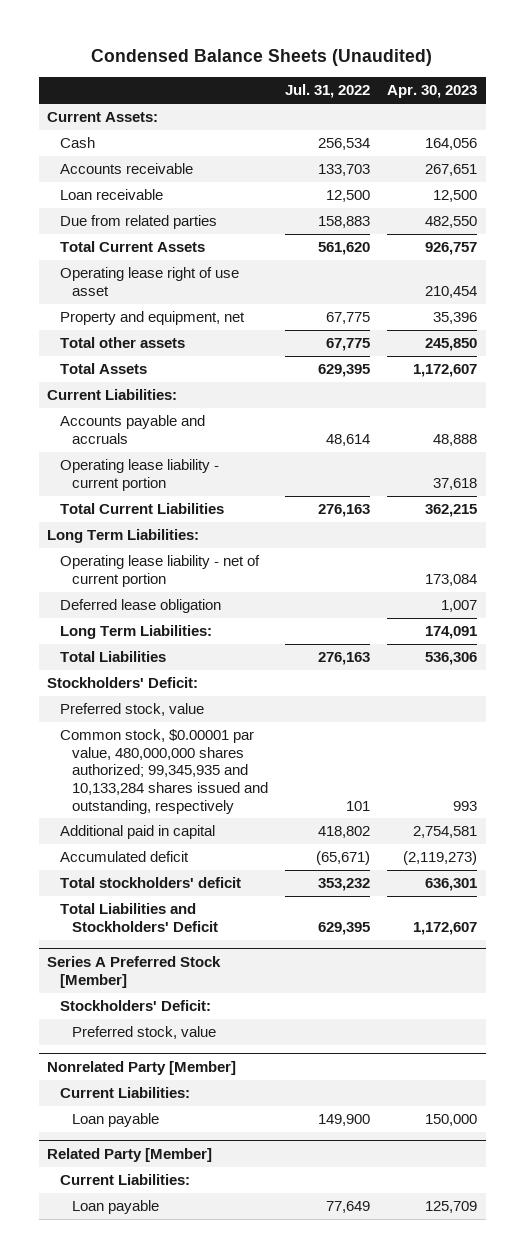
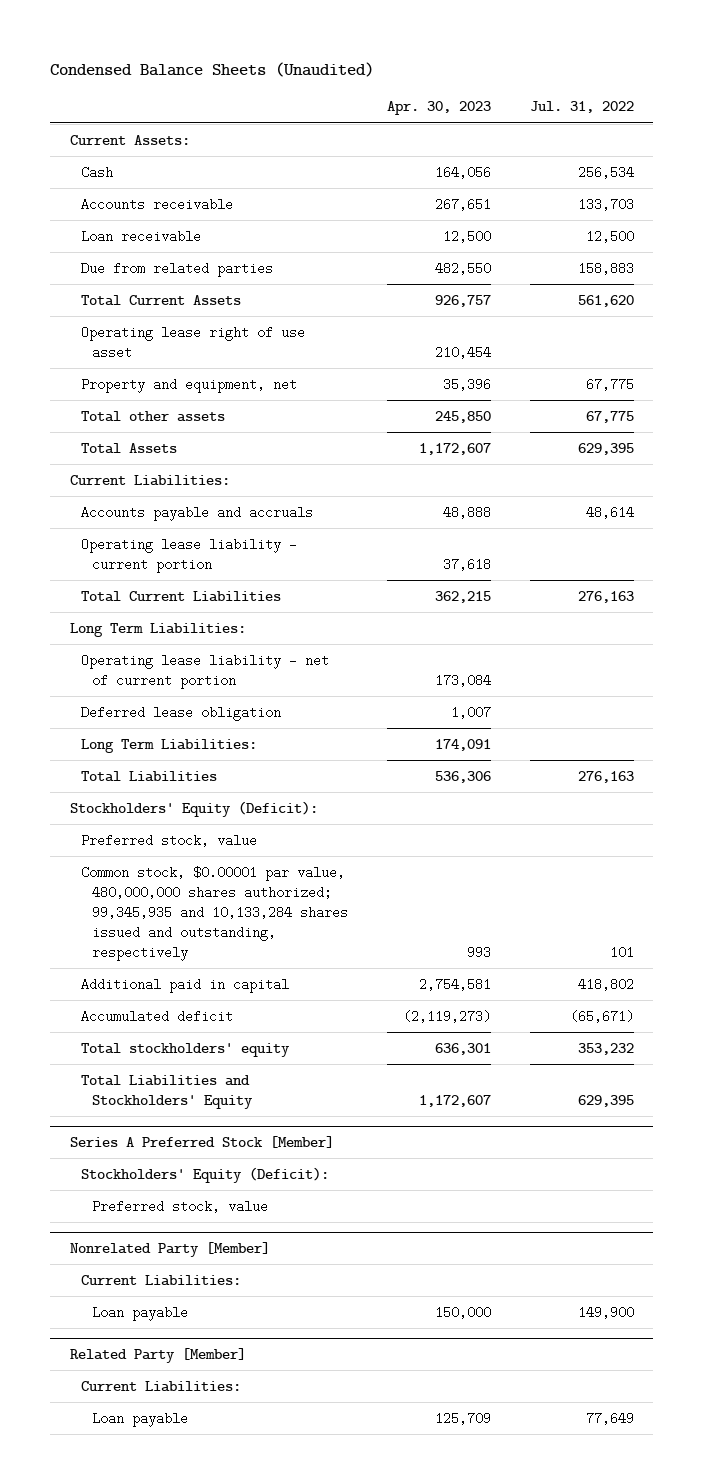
[47,677,199,689] Stockholders' Deficit: -> [69,800,318,817] Stockholders' Equity (Deficit):
[59,877,241,889] Total stockholders' deficit -> [81,1042,291,1057] Total stockholders' equity
[59,903,219,932] Total Liabilities and Stockholders' Deficit -> [81,1074,254,1109] Total Liabilities and Stockholders' Equity
[59,1000,211,1012] Stockholders' Deficit: -> [81,1166,330,1183] Stockholders' Equity (Deficit):

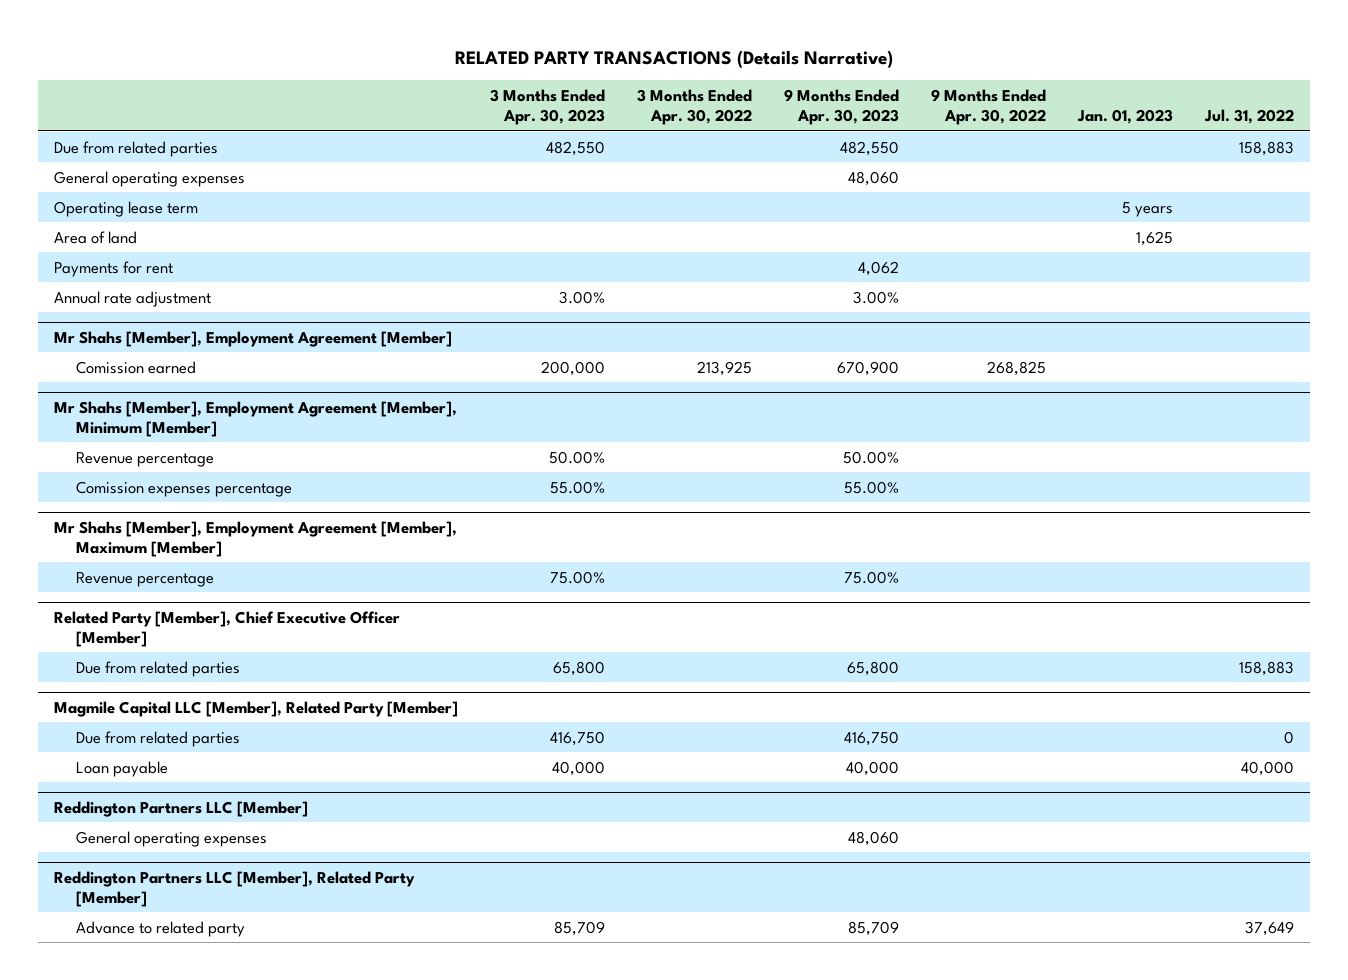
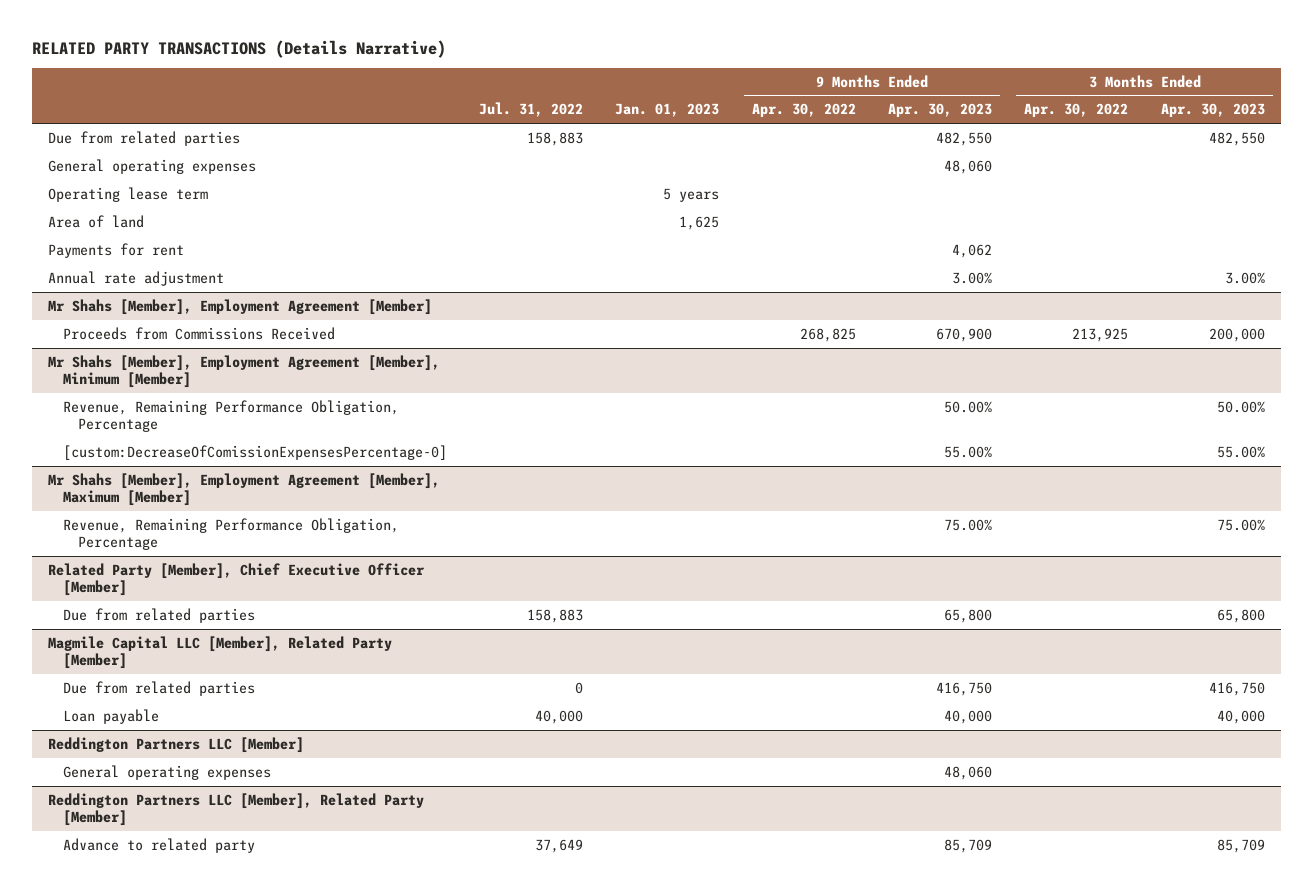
[75,360,196,374] Comission earned -> [62,326,335,340] Proceeds from Commissions Received
[75,451,214,467] Revenue percentage -> [62,399,399,432] Revenue, Remaining Performance Obligation, Percentage
[75,480,292,497] Comission expenses percentage -> [62,444,447,460] [custom:DecreaseOfComissionExpensesPercentage-0]
[75,571,214,587] Revenue percentage -> [62,517,399,550] Revenue, Remaining Performance Obligation, Percentage

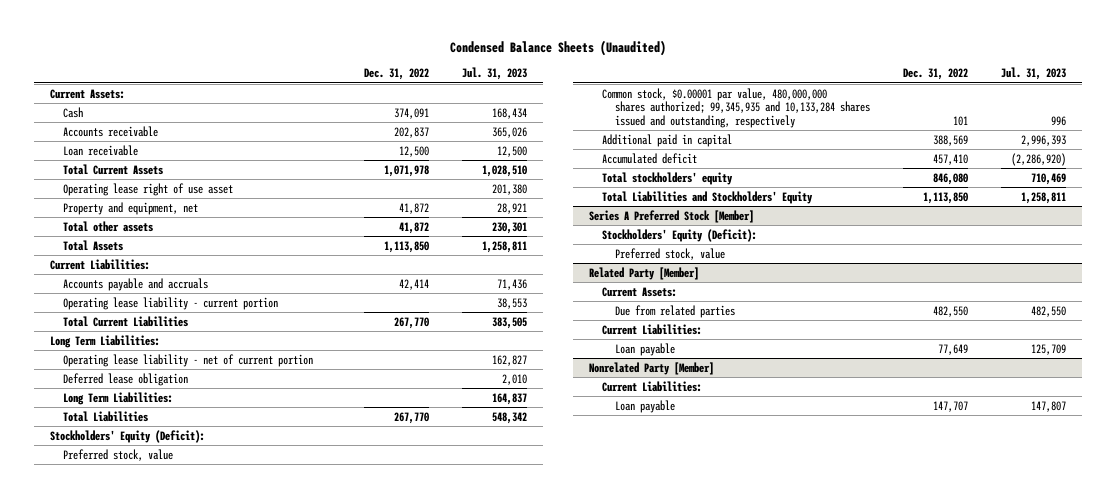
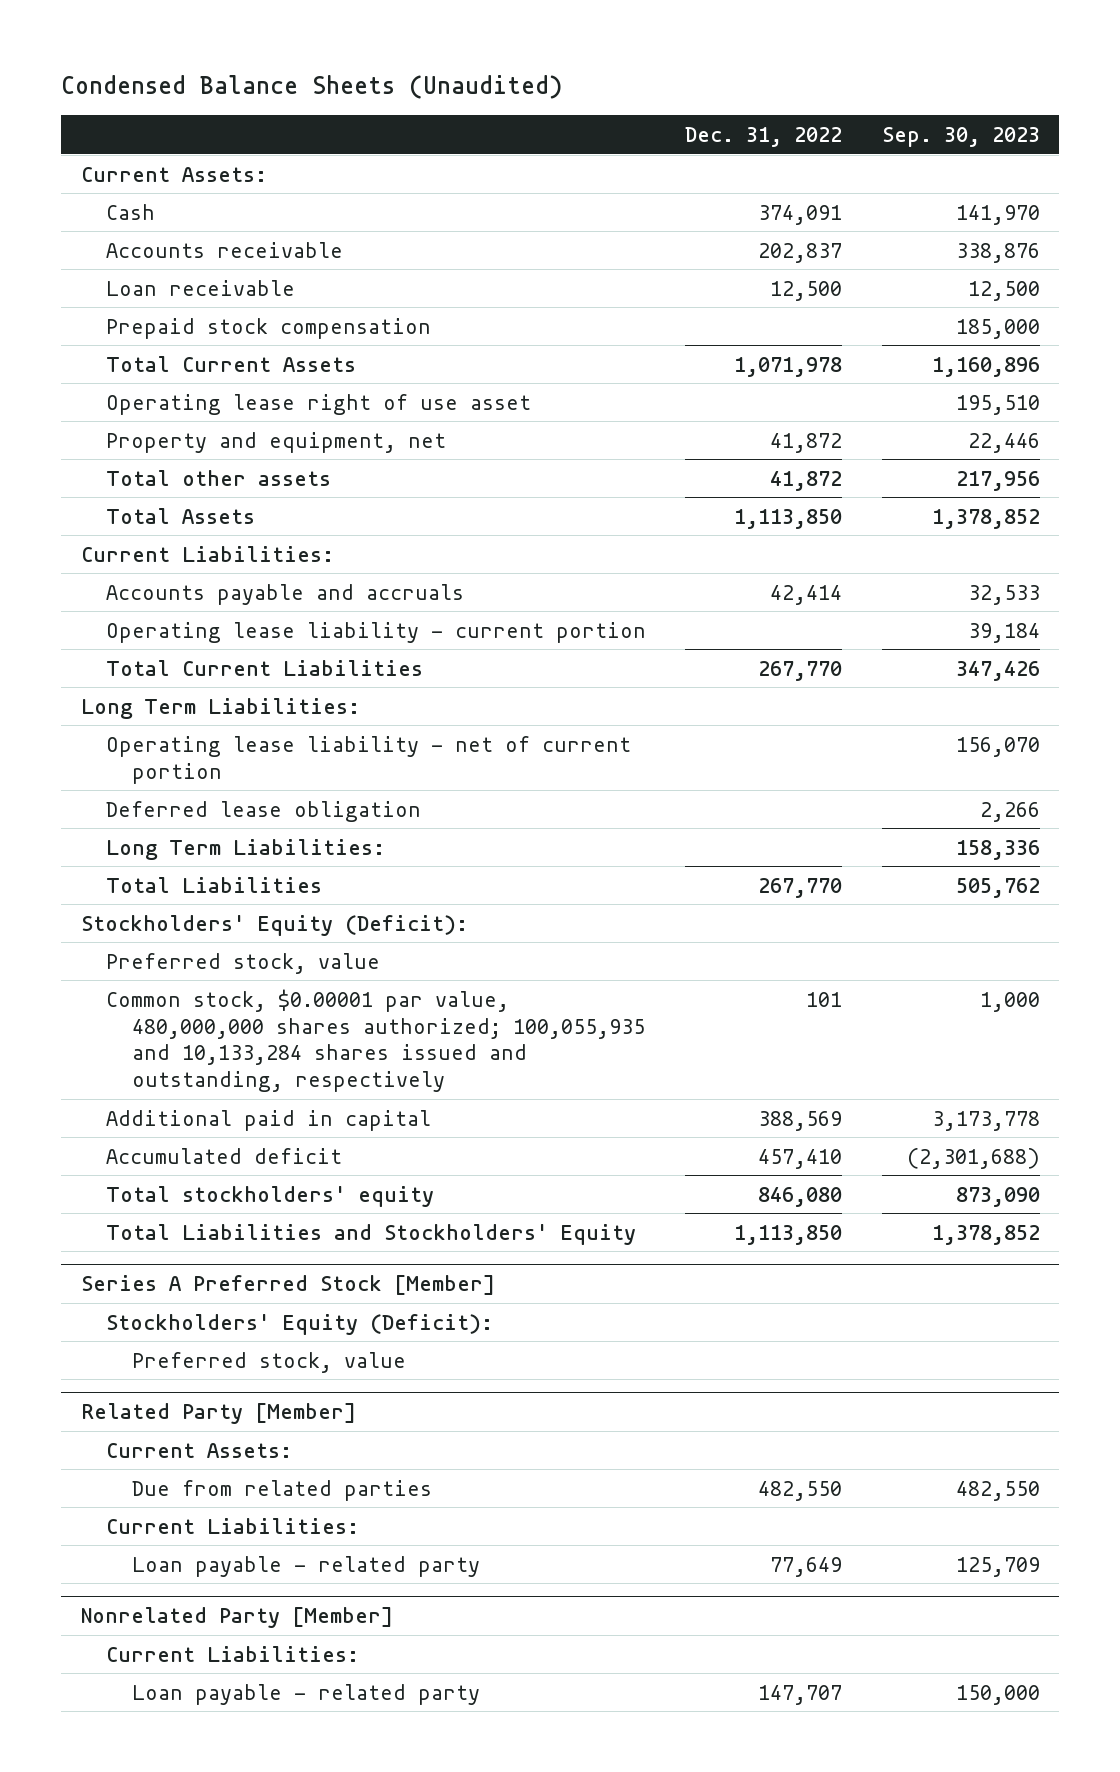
[461,67,527,81] Jul. 31, 2023 -> none
none -> [881,127,1040,148] Sep. 30, 2023
none -> [106,317,432,339] Prepaid stock compensation
[602,87,871,129] Common stock, $0.00001 par value, 480,000,000 shares authorized; 99,345,935 and 10,133,284 shares issued and outstanding, respectively -> [106,988,645,1093] Common stock, $0.00001 par value, 480,000,000 shares authorized; 100,055,935 and 10,133,284 shares issued and outstanding, respectively
[615,342,676,356] Loan payable -> [131,1555,480,1577] Loan payable - related party
[615,399,676,413] Loan payable -> [131,1683,480,1705] Loan payable - related party

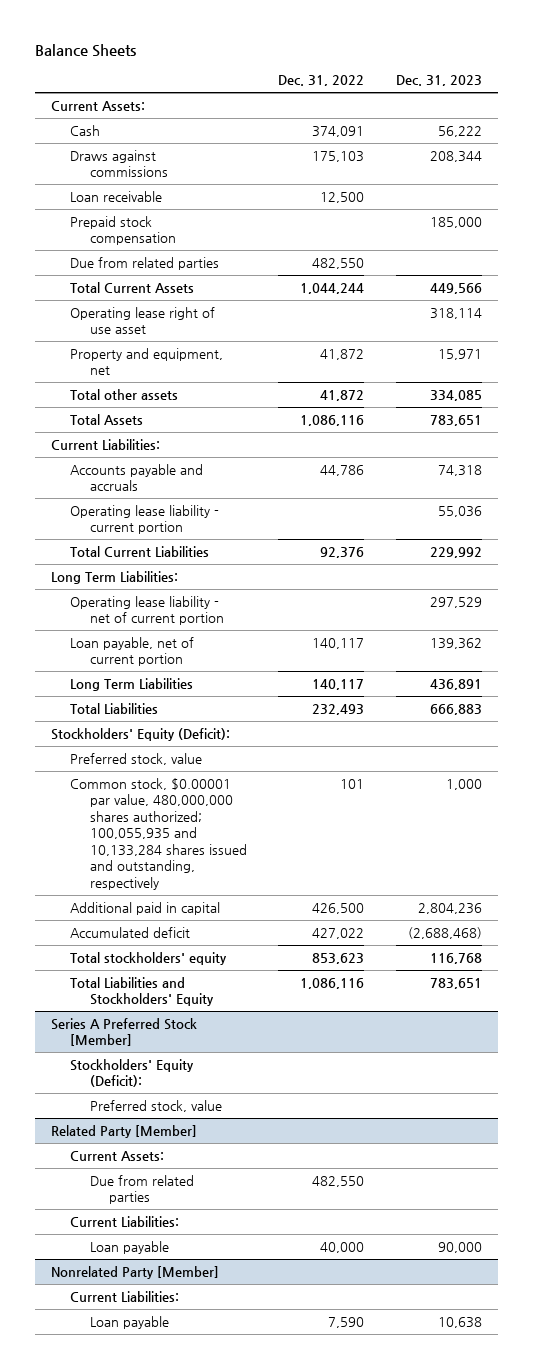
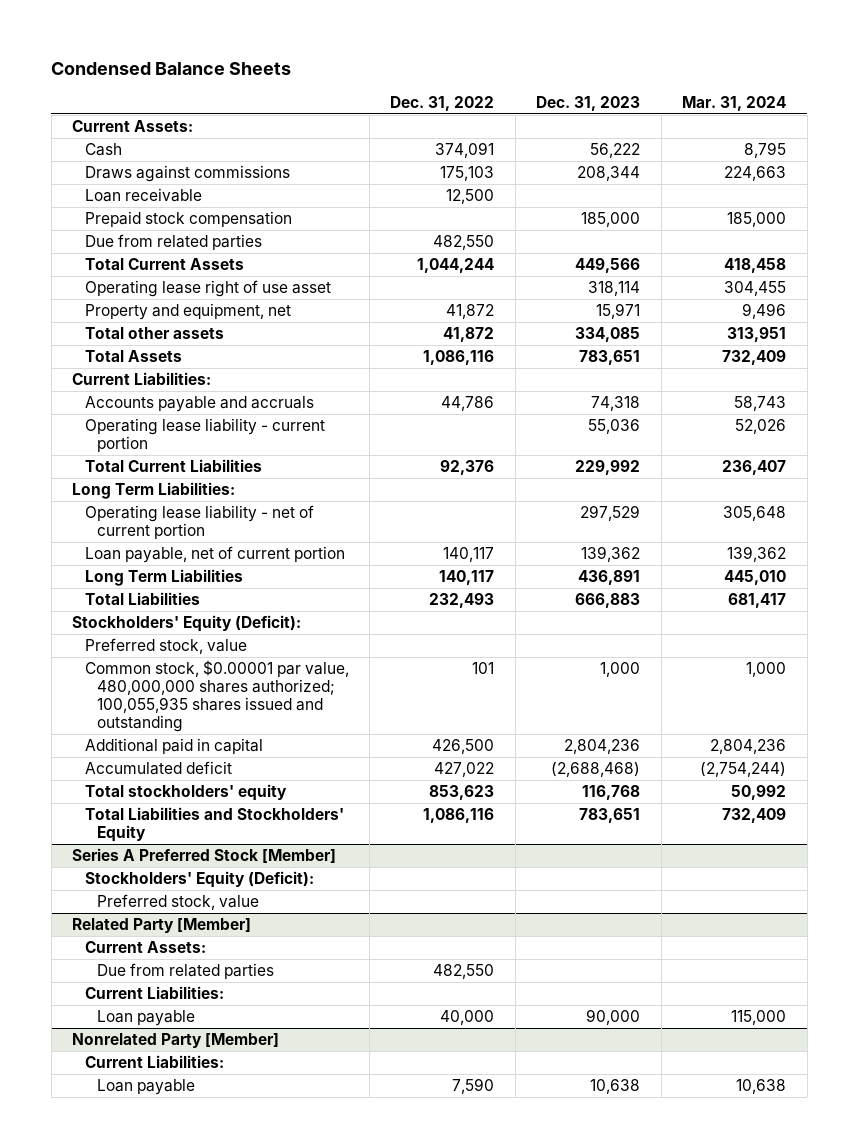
[34,43,136,57] Balance Sheets -> [51,62,292,76] Condensed Balance Sheets
none -> [682,96,787,112] Mar. 31, 2024
[70,777,247,890] Common stock, $0.00001 par value, 480,000,000 shares authorized; 100,055,935 and 10,133,284 shares issued and outstanding, respectively -> [84,660,349,733] Common stock, $0.00001 par value, 480,000,000 shares authorized; 100,055,935 shares issued and outstanding

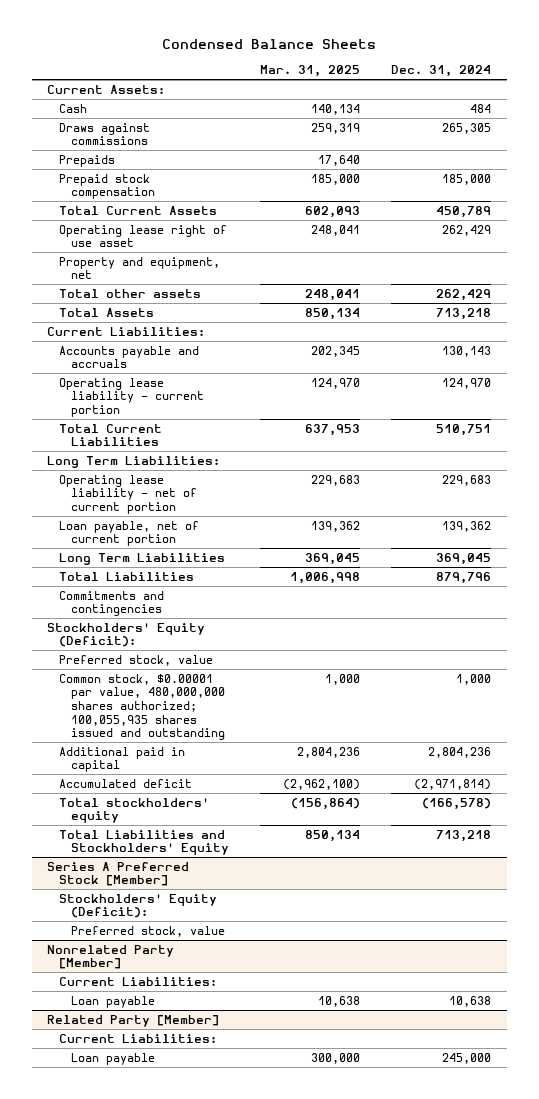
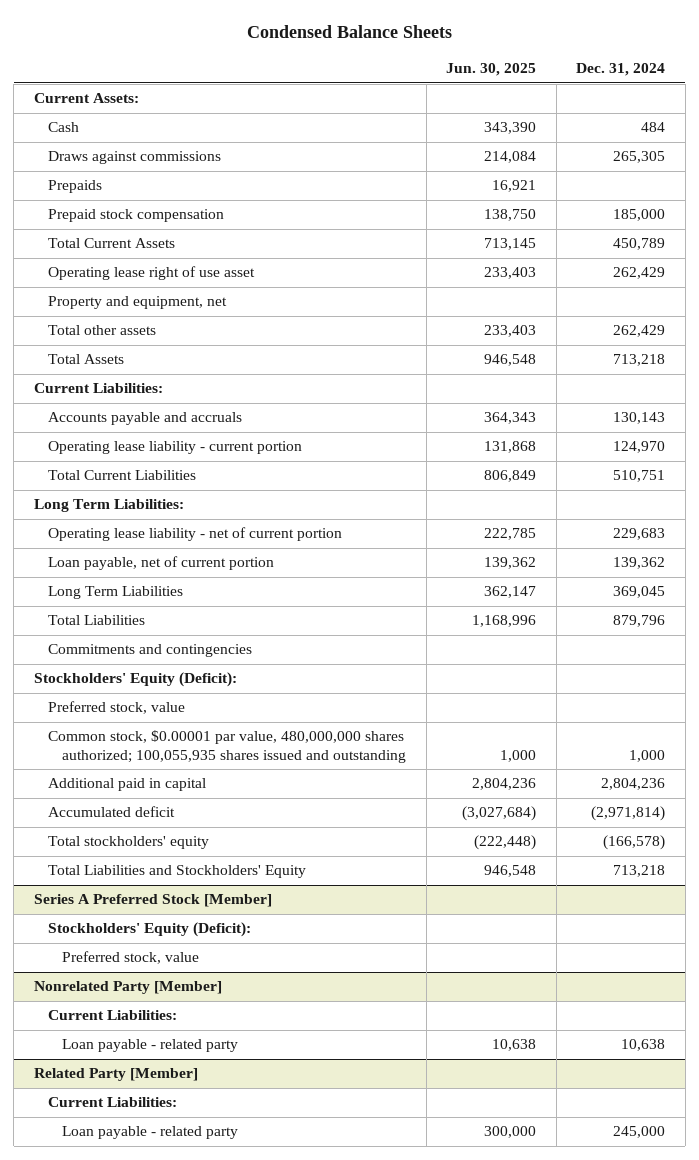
[260,65,361,78] Mar. 31, 2025 -> none
none -> [446,63,537,77] Jun. 30, 2025
[70,995,155,1008] Loan payable -> [62,1039,239,1053] Loan payable - related party
[70,1052,155,1065] Loan payable -> [62,1126,239,1140] Loan payable - related party

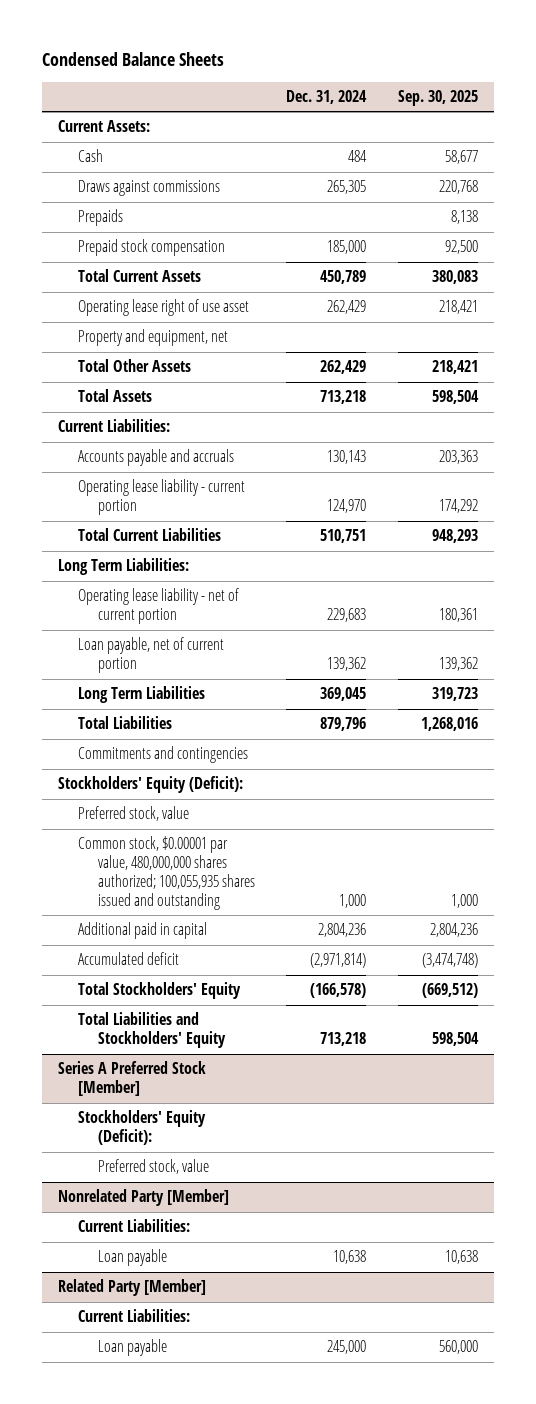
[446,63,537,77] Jun. 30, 2025 -> none
none -> [397,89,478,106] Sep. 30, 2025
[48,325,157,336] Total other assets -> [78,359,192,373] Total Other Assets
[48,836,210,850] Total stockholders' equity -> [78,982,242,1000] Total Stockholders' Equity
[62,1039,239,1053] Loan payable - related party -> [97,1249,167,1267] Loan payable
[62,1126,239,1140] Loan payable - related party -> [97,1339,167,1357] Loan payable

